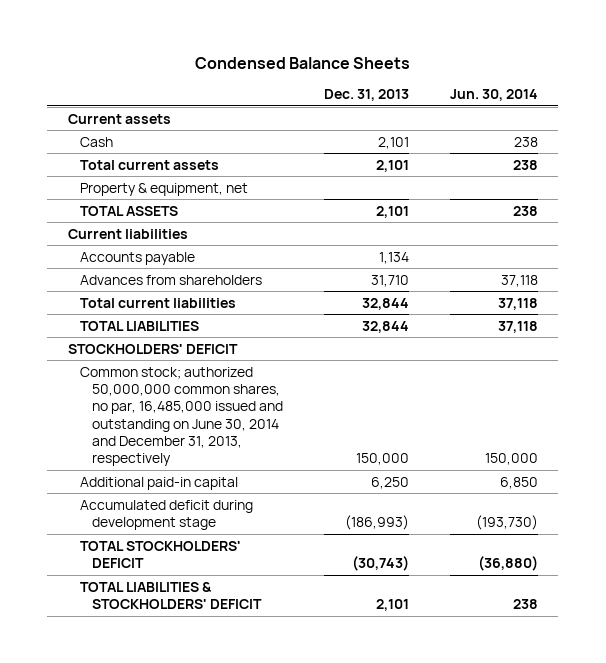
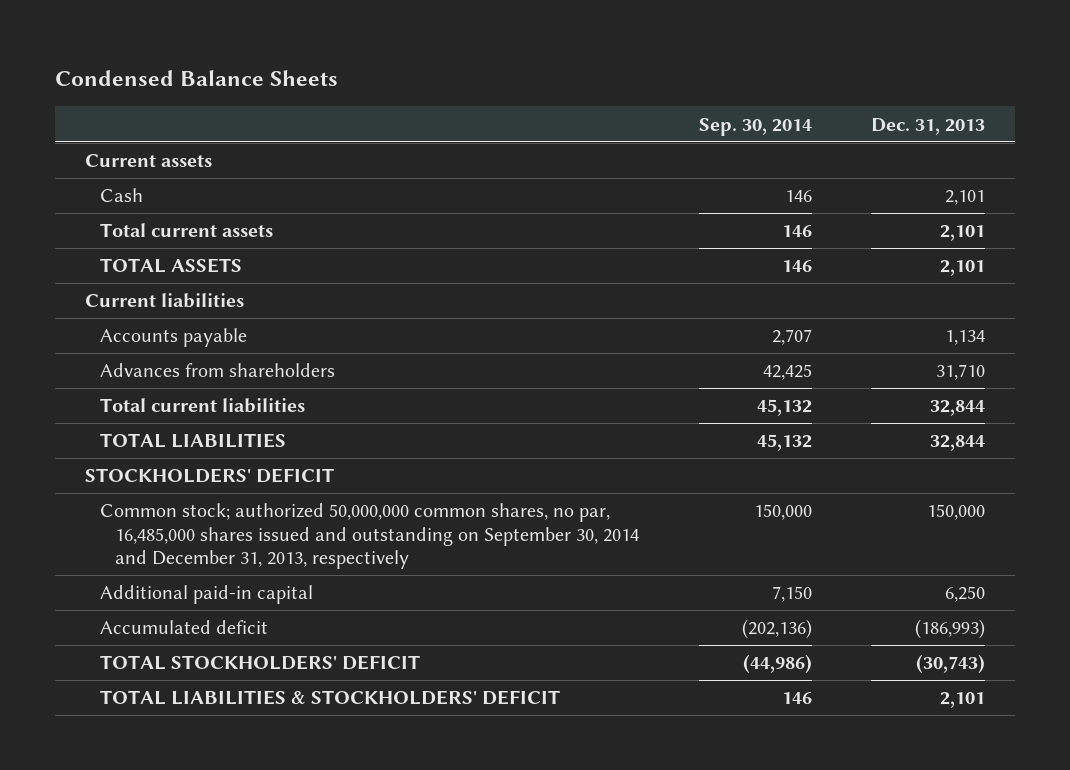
[449,89,538,102] Jun. 30, 2014 -> none
none -> [698,117,812,136] Sep. 30, 2014
[79,182,248,196] Property & equipment, net -> none
[79,366,284,467] Common stock; authorized 50,000,000 common shares, no par, 16,485,000 issued and outstanding on June 30, 2014 and December 31, 2013, respectively -> [99,503,640,570] Common stock; authorized 50,000,000 common shares, no par, 16,485,000 shares issued and outstanding on September 30, 2014 and December 31, 2013, respectively
[79,499,253,531] Accumulated deficit during development stage -> [99,620,268,635] Accumulated deficit

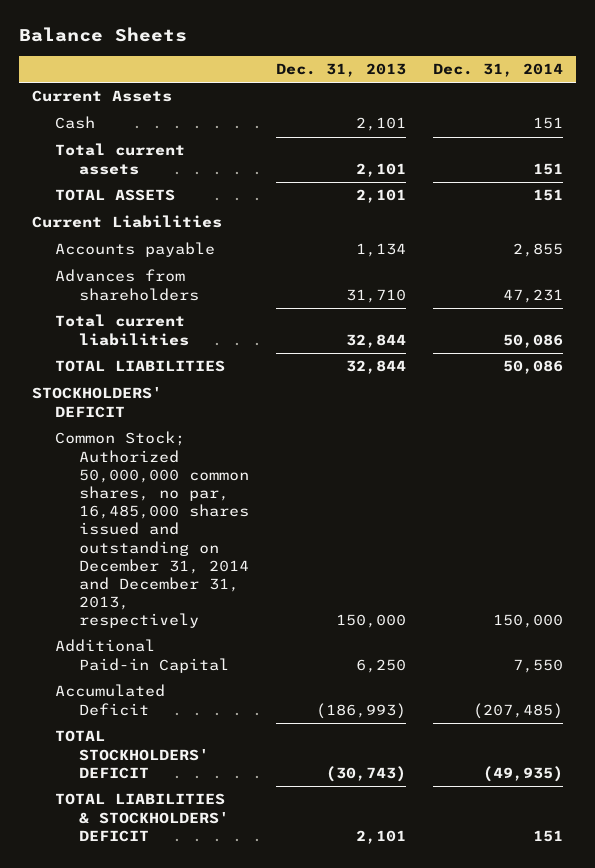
[55,70,339,87] Condensed Balance Sheets -> [18,27,187,43] Balance Sheets
[698,117,812,136] Sep. 30, 2014 -> none
none -> [432,63,563,78] Dec. 31, 2014
[84,154,212,168] Current assets -> [32,90,173,103] Current Assets
[84,293,244,309] Current liabilities -> [32,215,223,229] Current Liabilities
[99,503,640,570] Common stock; authorized 50,000,000 common shares, no par, 16,485,000 shares issued and outstanding on September 30, 2014 and December 31, 2013, respectively -> [55,431,249,629] Common Stock; Authorized 50,000,000 common shares, no par, 16,485,000 shares issued and outstanding on December 31, 2014 and December 31, 2013, respectively
[99,585,313,605] Additional paid-in capital -> [55,639,229,673] Additional Paid-in Capital
[99,620,268,635] Accumulated deficit -> [55,684,166,716] Accumulated Deficit

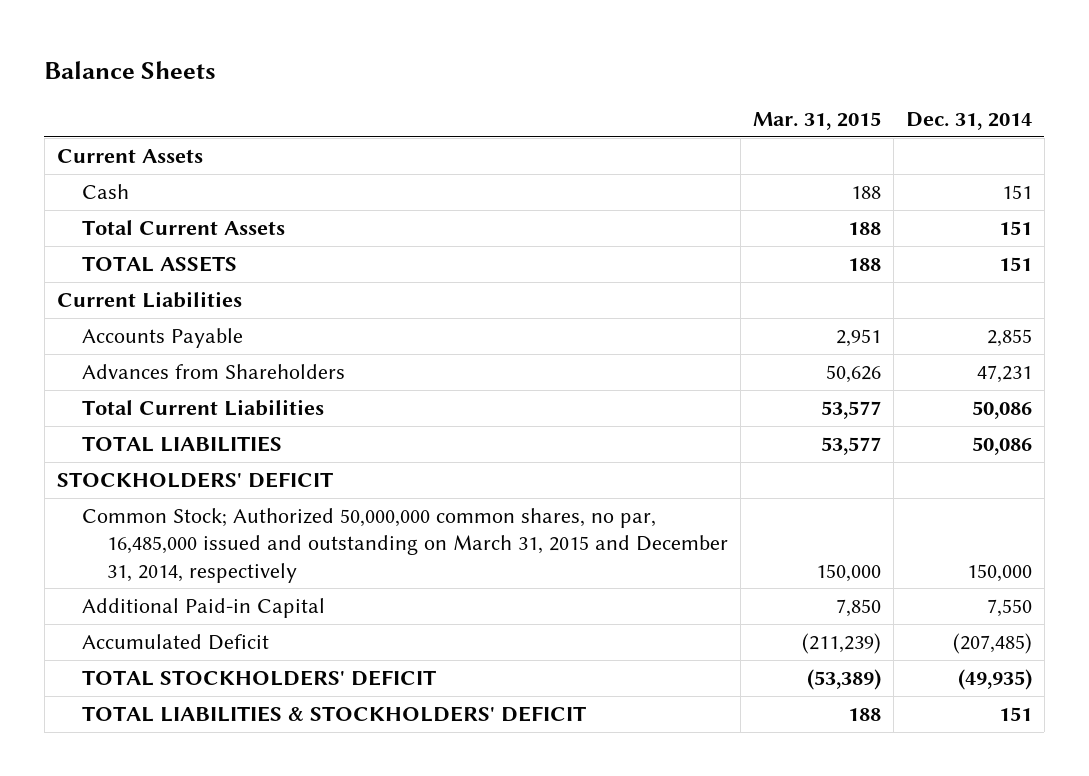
[275,63,406,78] Dec. 31, 2013 -> none
none -> [752,111,881,130] Mar. 31, 2015
[55,143,186,175] Total current assets -> [81,220,285,236] Total Current Assets
[55,242,216,258] Accounts payable -> [81,328,243,349] Accounts Payable
[55,269,199,301] Advances from shareholders -> [81,364,345,380] Advances from Shareholders
[55,314,189,346] Total current liabilities -> [81,399,324,417] Total Current Liabilities
[55,431,249,629] Common Stock; Authorized 50,000,000 common shares, no par, 16,485,000 shares issued and outstanding on December 31, 2014 and December 31, 2013, respectively -> [81,508,728,583] Common Stock; Authorized 50,000,000 common shares, no par, 16,485,000 issued and outstanding on March 31, 2015 and December 31, 2014, respectively

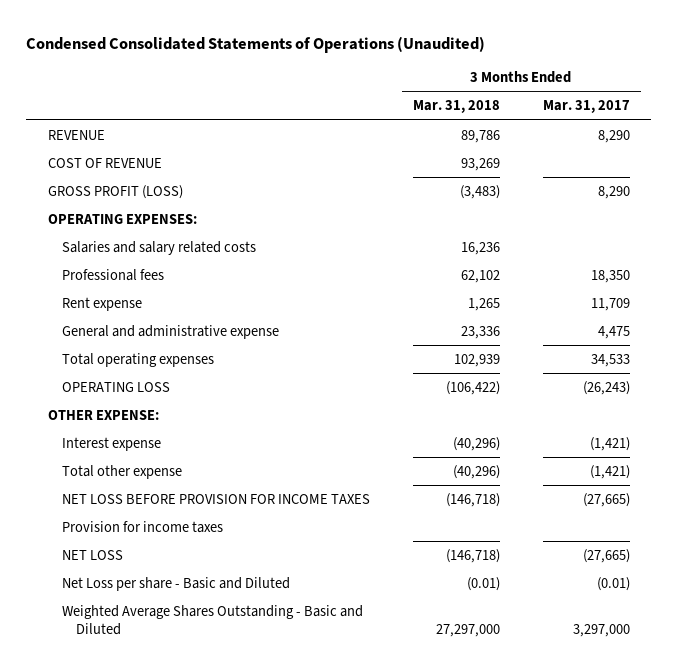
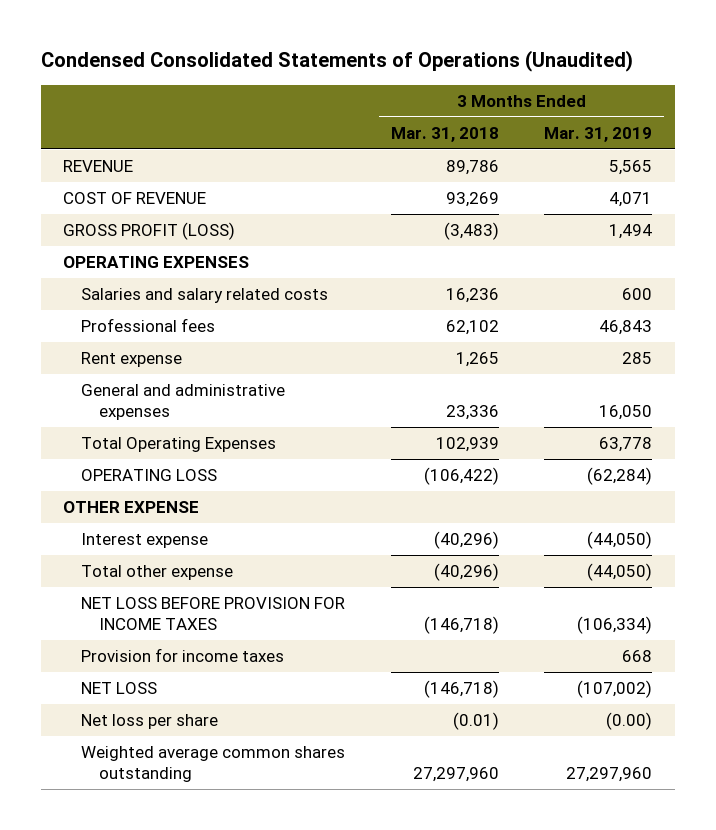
[542,100,630,114] Mar. 31, 2017 -> none
none -> [544,126,653,142] Mar. 31, 2019
[47,213,197,224] OPERATING EXPENSES: -> [63,256,250,269] OPERATING EXPENSES
[61,324,279,339] General and administrative expense -> [81,384,286,421] General and administrative expenses
[61,352,214,367] Total operating expenses -> [81,437,277,453] Total Operating Expenses
[47,409,159,420] OTHER EXPENSE: -> [63,501,200,514] OTHER EXPENSE
[61,576,290,591] Net Loss per share - Basic and Diluted -> [81,714,219,730] Net loss per share
[61,604,363,635] Weighted Average Shares Outstanding - Basic and Diluted -> [81,746,346,783] Weighted average common shares outstanding
[435,623,500,637] 27,297,000 -> [412,767,499,783] 27,297,960

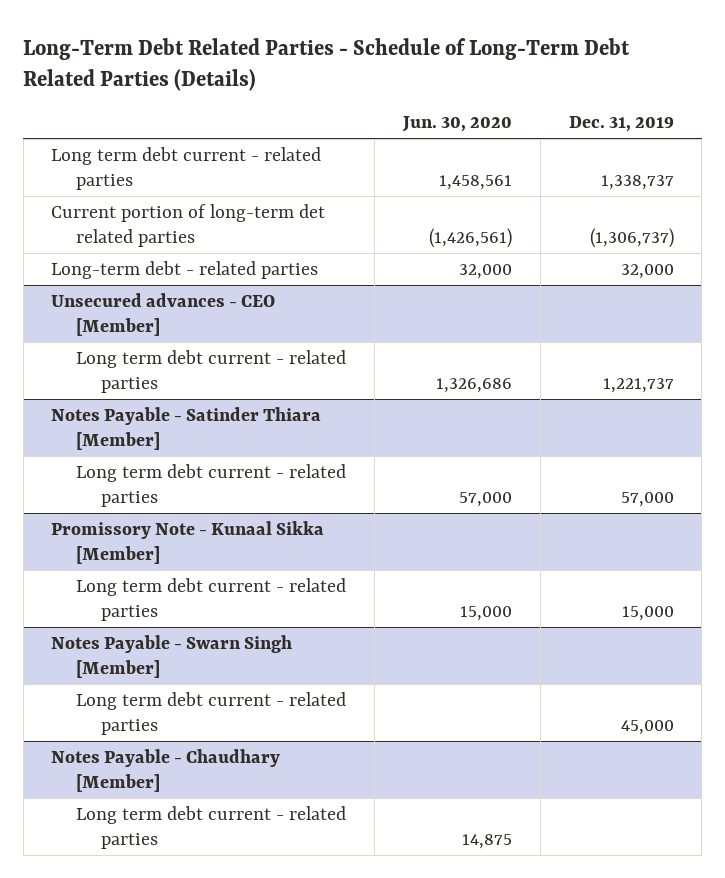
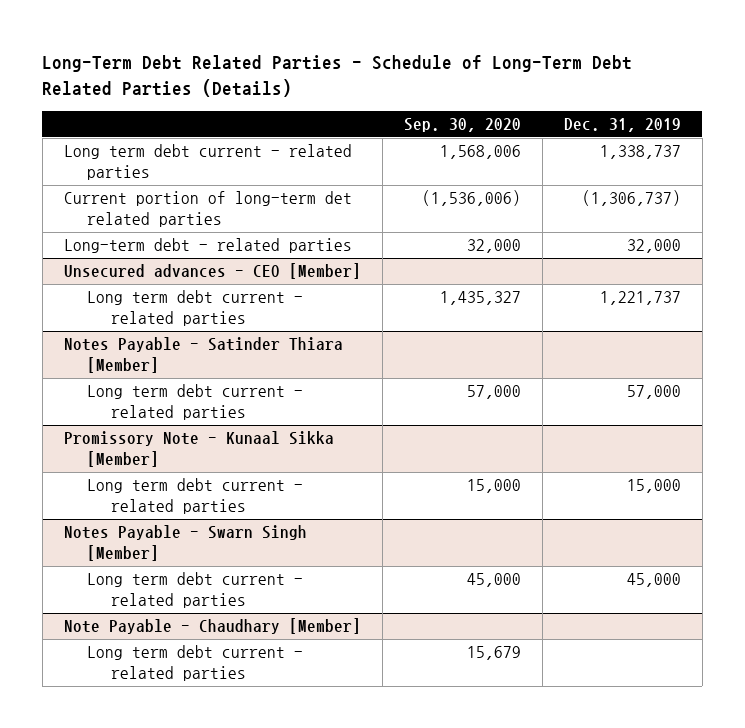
[401,116,512,133] Jun. 30, 2020 -> none
none -> [403,118,521,133] Sep. 30, 2020
[51,748,281,792] Notes Payable - Chaudhary [Member] -> [63,618,361,635] Note Payable - Chaudhary [Member]

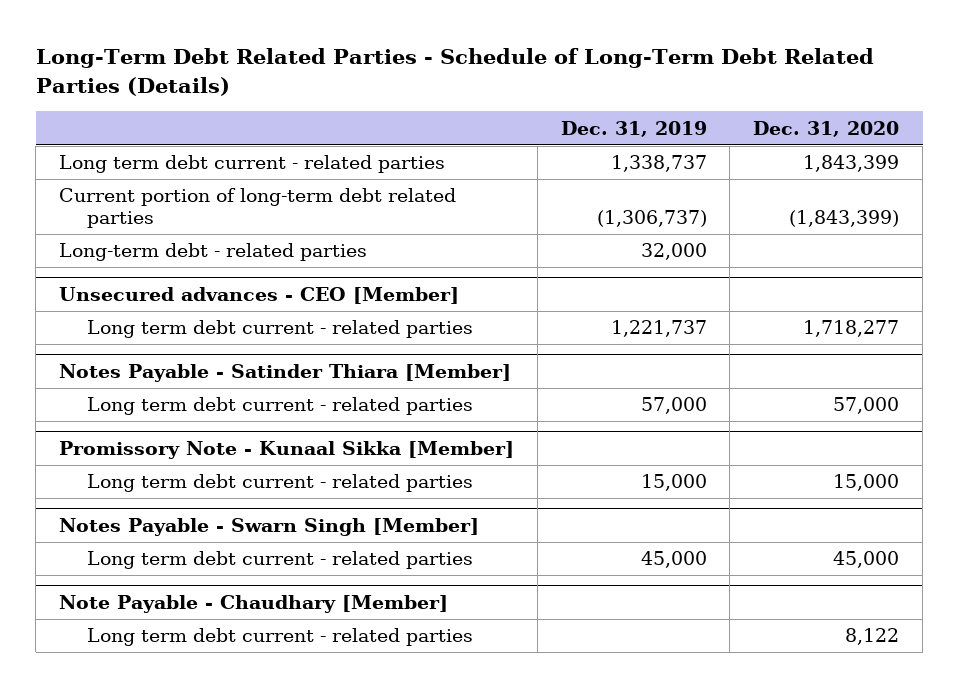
[403,118,521,133] Sep. 30, 2020 -> none
none -> [753,120,900,137] Dec. 31, 2020
[63,191,352,228] Current portion of long-term det related parties -> [58,188,456,228] Current portion of long-term debt related parties

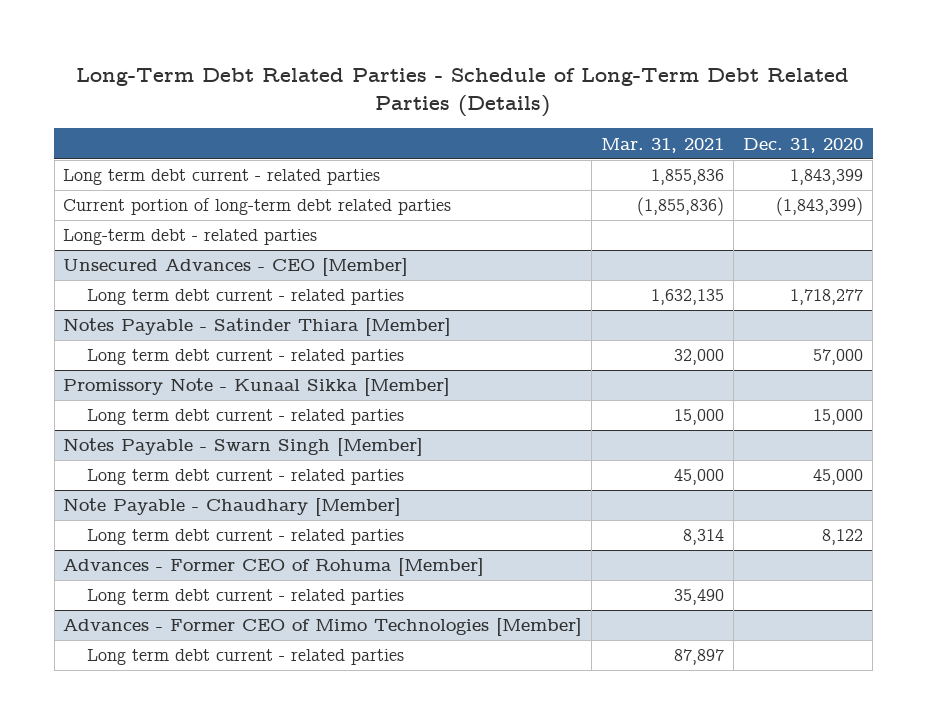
[560,120,707,137] Dec. 31, 2019 -> none
none -> [601,137,725,153] Mar. 31, 2021
[58,287,459,305] Unsecured advances - CEO [Member] -> [63,258,409,277] Unsecured Advances - CEO [Member]
none -> [63,558,485,577] Advances - Former CEO of Rohuma [Member]
none -> [86,589,404,606] Long term debt current - related parties
none -> [63,618,583,637] Advances - Former CEO of Mimo Technologies [Member]
none -> [86,649,404,666] Long term debt current - related parties

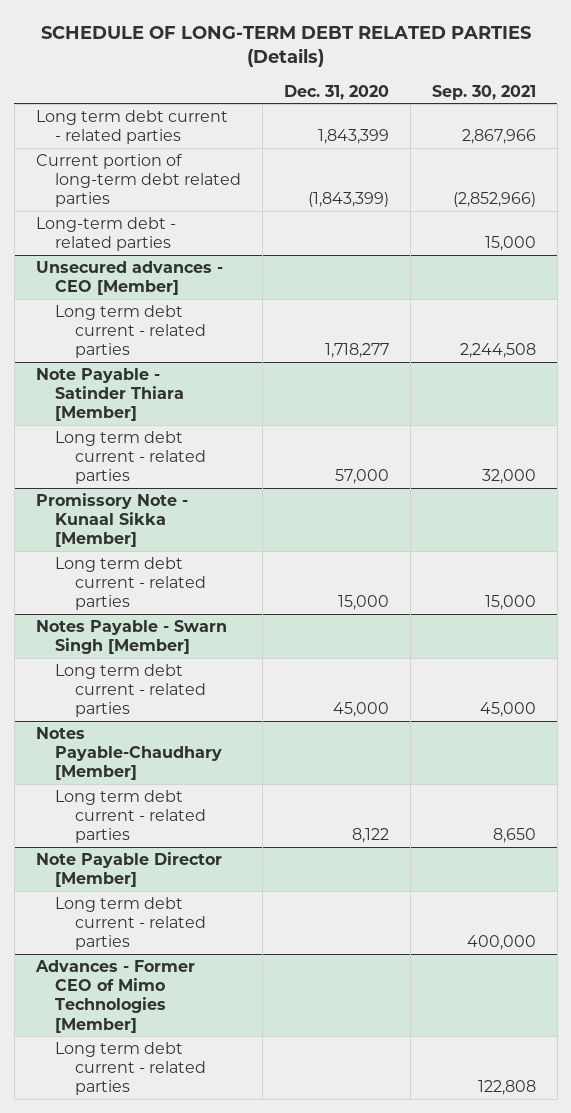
[76,68,850,118] Long-Term Debt Related Parties - Schedule of Long-Term Debt Related Parties (Details) -> [40,25,531,68] SCHEDULE OF LONG-TERM DEBT RELATED PARTIES (Details)
[601,137,725,153] Mar. 31, 2021 -> none
none -> [431,84,536,100] Sep. 30, 2021
[63,258,409,277] Unsecured Advances - CEO [Member] -> [35,260,223,295] Unsecured advances - CEO [Member]
[63,318,452,337] Notes Payable - Satinder Thiara [Member] -> [35,367,185,422] Note Payable - Satinder Thiara [Member]
[63,498,402,517] Note Payable - Chaudhary [Member] -> [35,726,223,781] Notes Payable-Chaudhary [Member]
[63,558,485,577] Advances - Former CEO of Rohuma [Member] -> none
none -> [35,851,222,887] Note Payable Director [Member]

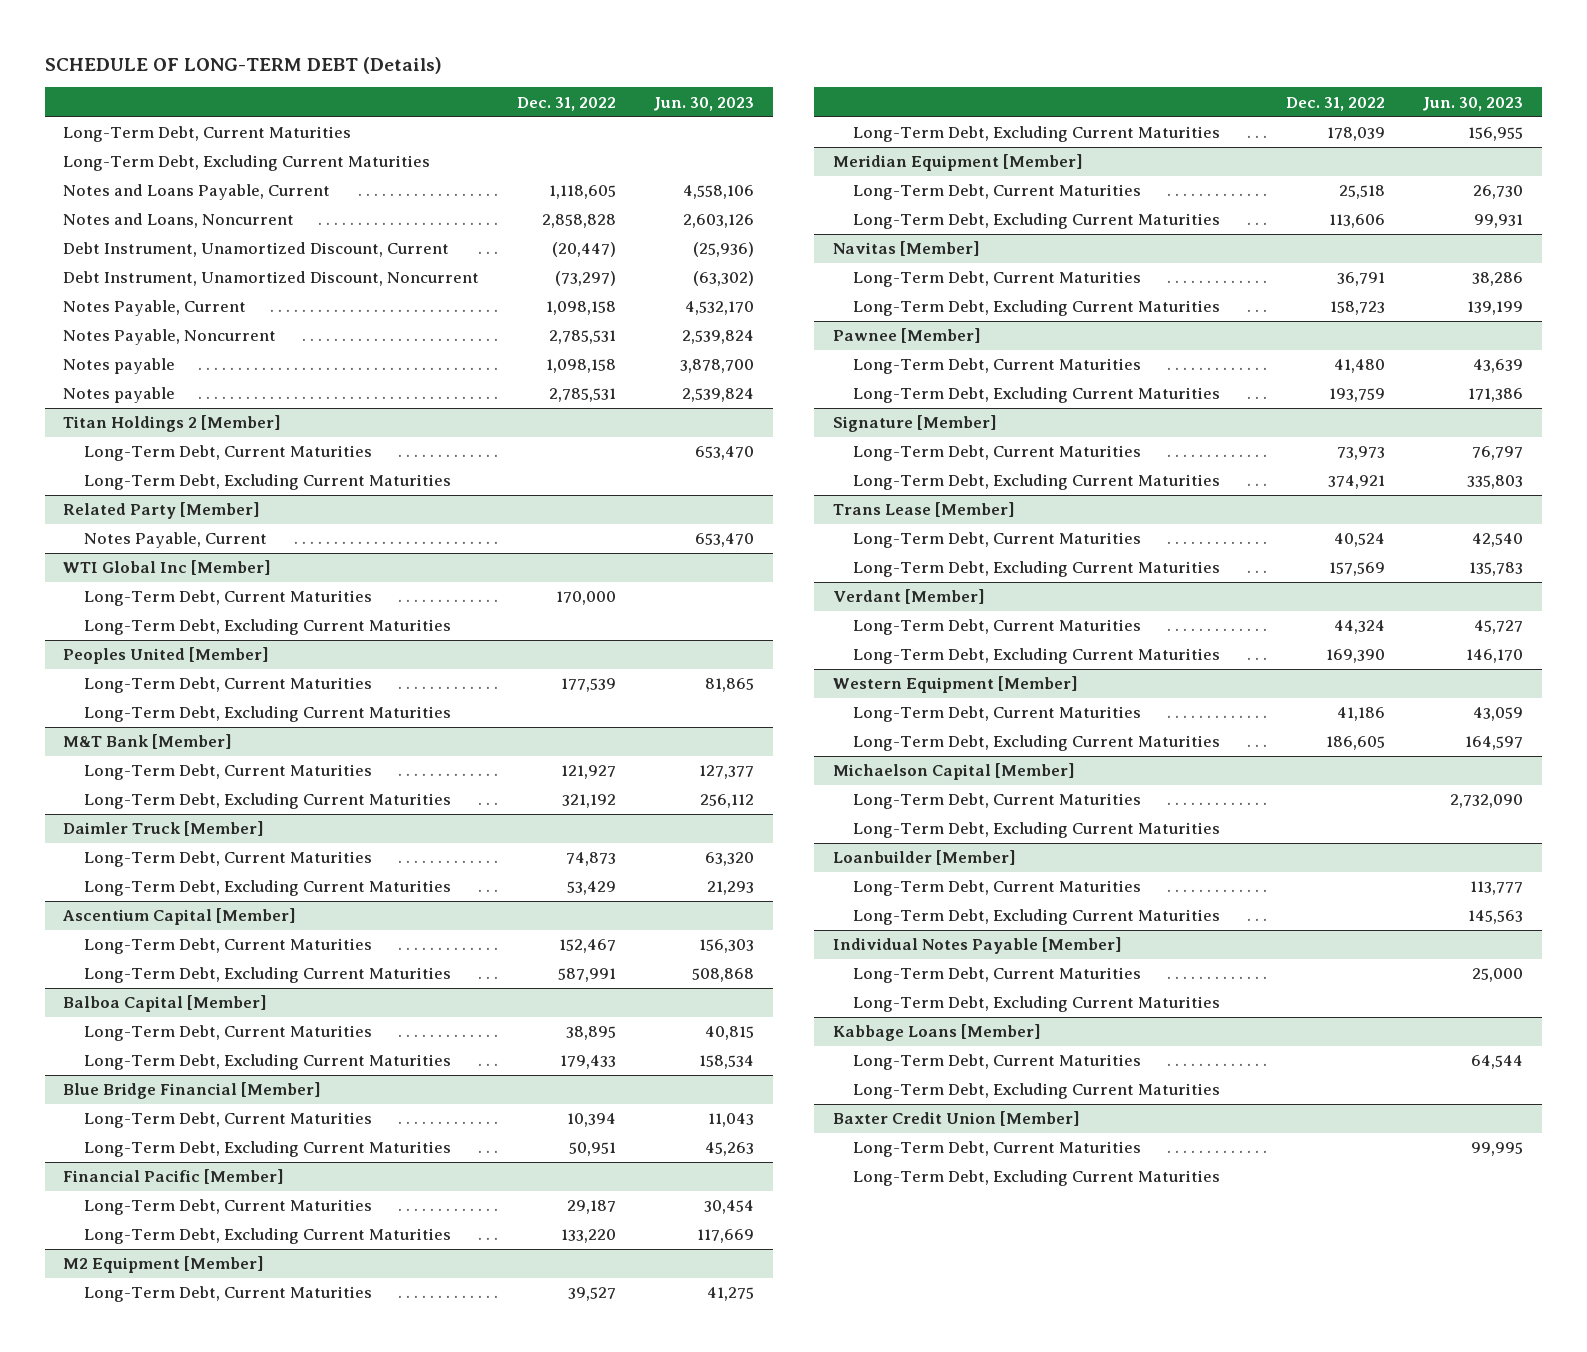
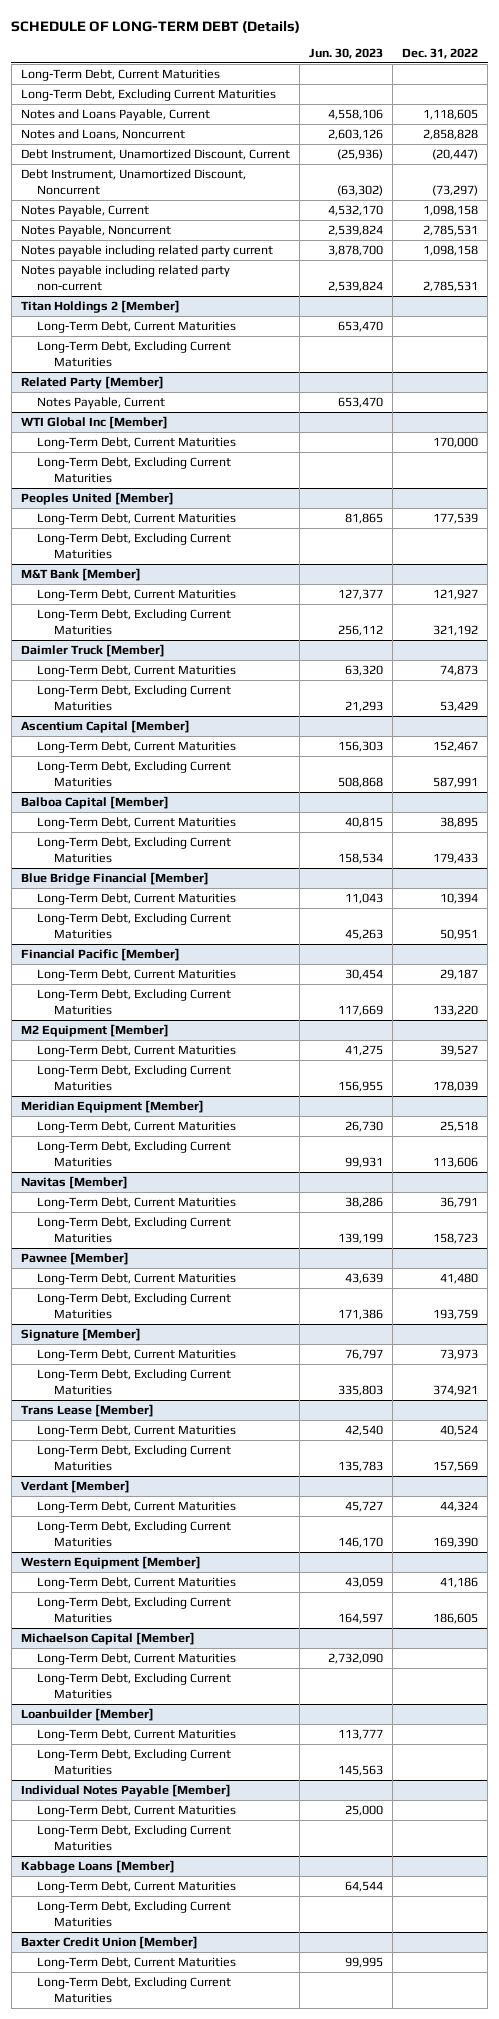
[63,358,176,375] Notes payable -> [20,244,273,257] Notes payable including related party current
[63,387,176,404] Notes payable -> [20,264,230,291] Notes payable including related party non-current

